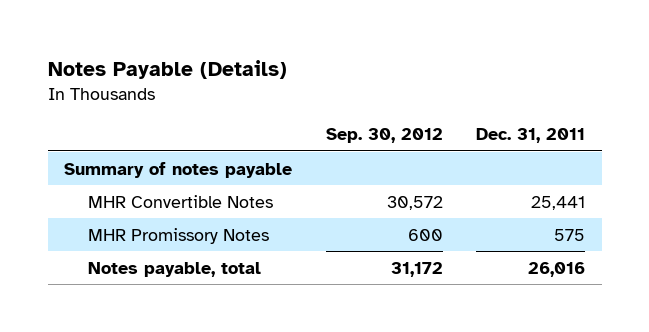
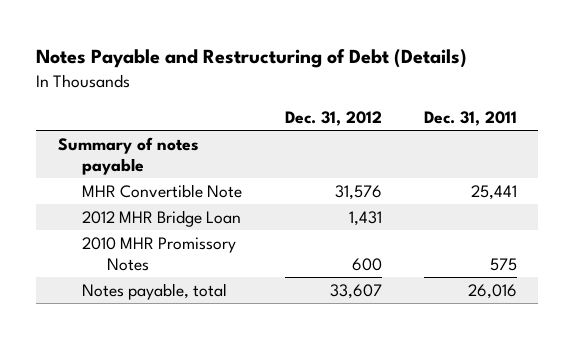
[47,59,287,79] Notes Payable (Details) -> [36,49,468,69] Notes Payable and Restructuring of Debt (Details)
[325,128,443,144] Sep. 30, 2012 -> none
none -> [284,110,382,126] Dec. 31, 2012
[87,194,273,208] MHR Convertible Notes -> [82,183,243,198] MHR Convertible Note
none -> [82,209,242,227] 2012 MHR Bridge Loan
[87,227,269,244] MHR Promissory Notes -> [82,236,237,271] 2010 MHR Promissory Notes

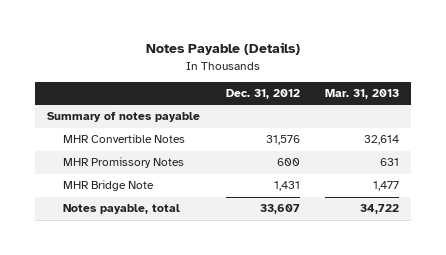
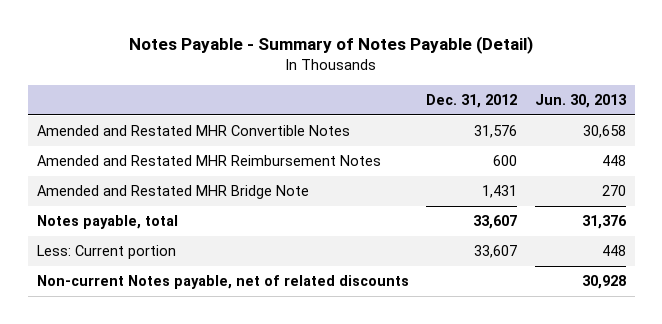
[146,42,301,56] Notes Payable (Details) -> [129,36,534,55] Notes Payable - Summary of Notes Payable (Detail)
[324,89,399,100] Mar. 31, 2013 -> none
none -> [534,93,627,108] Jun. 30, 2013
[47,111,201,123] Summary of notes payable -> none
[62,134,185,144] MHR Convertible Notes -> [36,125,350,137] Amended and Restated MHR Convertible Notes
[62,157,184,169] MHR Promissory Notes -> [36,155,381,167] Amended and Restated MHR Reimbursement Notes
[62,180,154,192] MHR Bridge Note -> [36,185,309,200] Amended and Restated MHR Bridge Note
none -> [36,245,176,260] Less: Current portion
none -> [36,275,409,290] Non-current Notes payable, net of related discounts

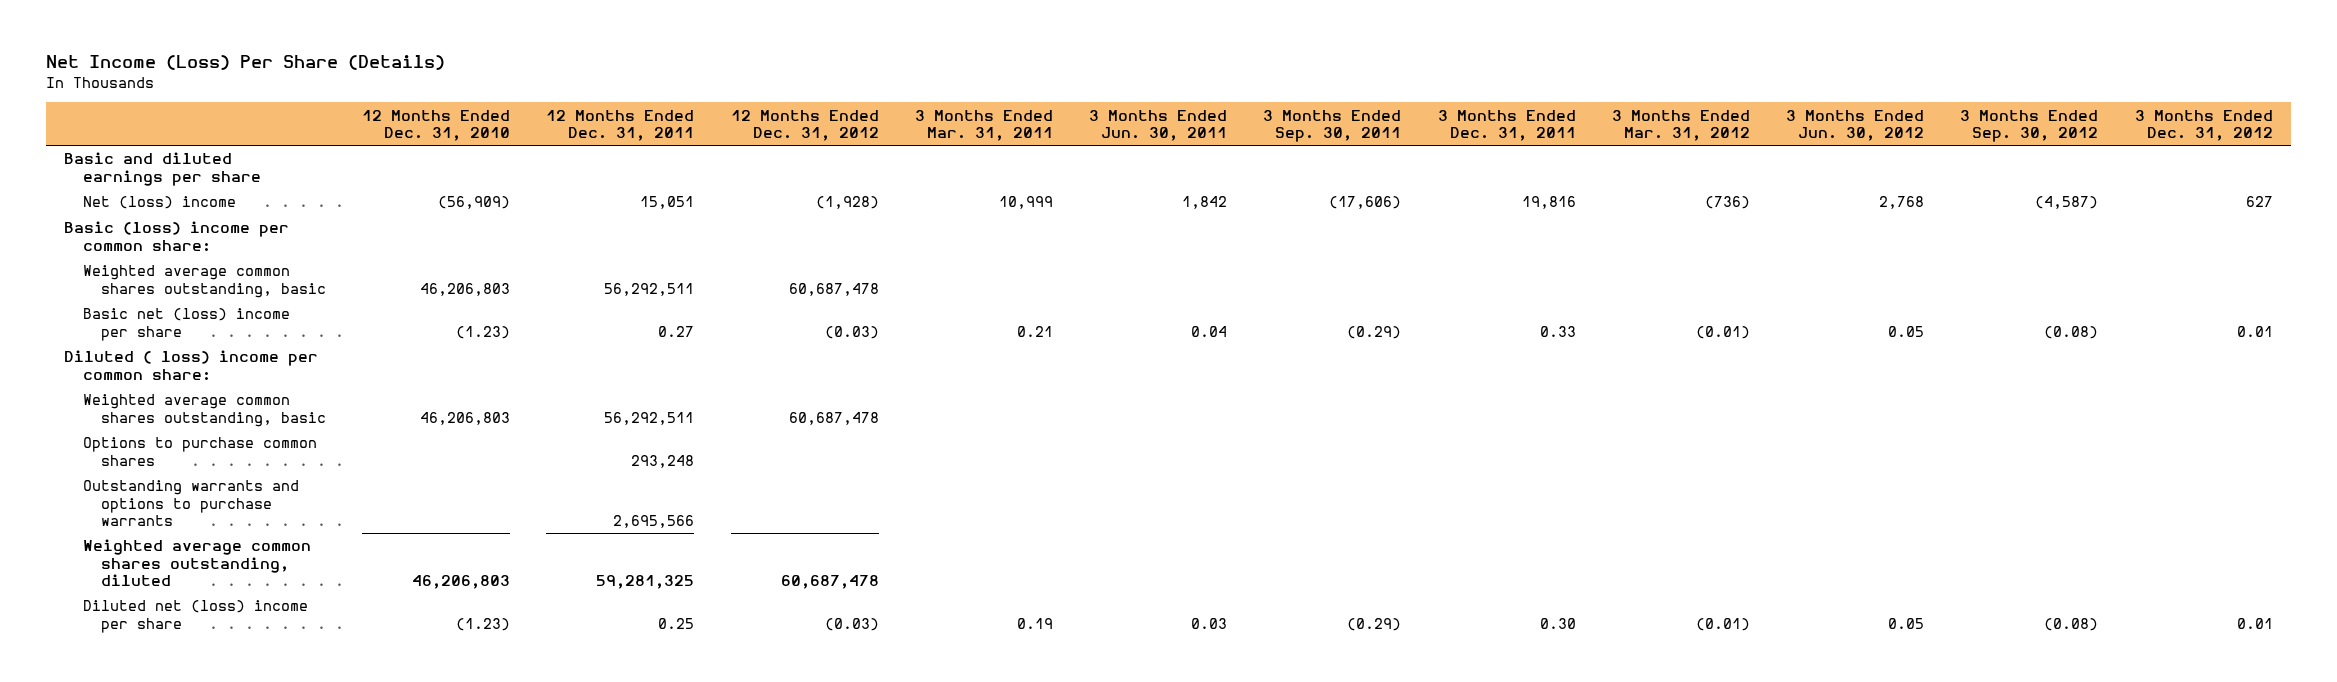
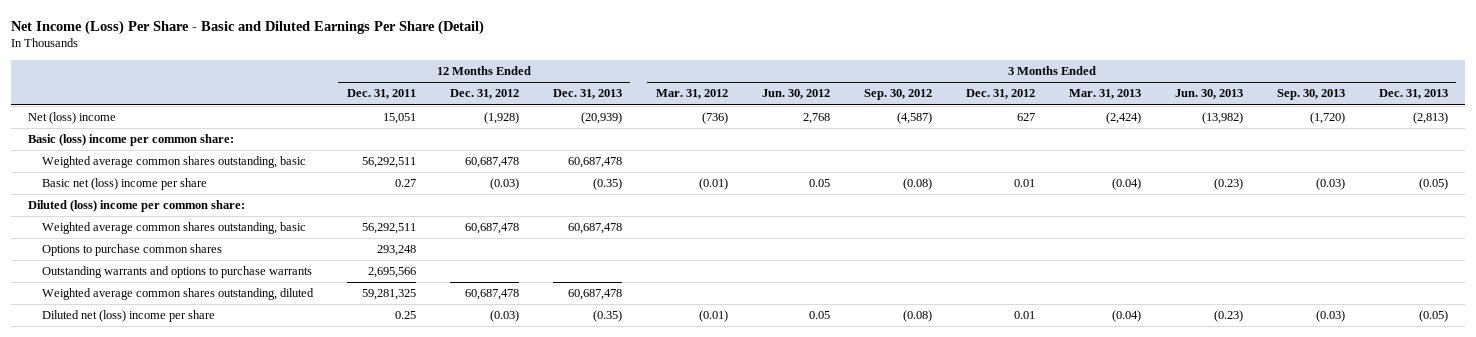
[46,55,446,71] Net Income (Loss) Per Share (Details) -> [11,19,485,35] Net Income (Loss) Per Share - Basic and Diluted Earnings Per Share (Detail)
[362,109,511,141] 12 Months Ended Dec. 31, 2010 -> none
[914,109,1053,141] 3 Months Ended Mar. 31, 2011 -> none
[1089,109,1228,141] 3 Months Ended Jun. 30, 2011 -> none
[1263,109,1402,142] 3 Months Ended Sep. 30, 2011 -> none
[1437,109,1576,141] 3 Months Ended Dec. 31, 2011 -> none
none -> [552,89,622,100] Dec. 31, 2013
none -> [1068,89,1141,100] Mar. 31, 2013
none -> [1174,89,1243,100] Jun. 30, 2013
none -> [1276,89,1345,101] Sep. 30, 2013
none -> [1378,89,1448,100] Dec. 31, 2013
[64,152,261,186] Basic and diluted earnings per share -> none
[64,350,319,381] Diluted ( loss) income per common share: -> [28,200,246,213] Diluted (loss) income per common share:

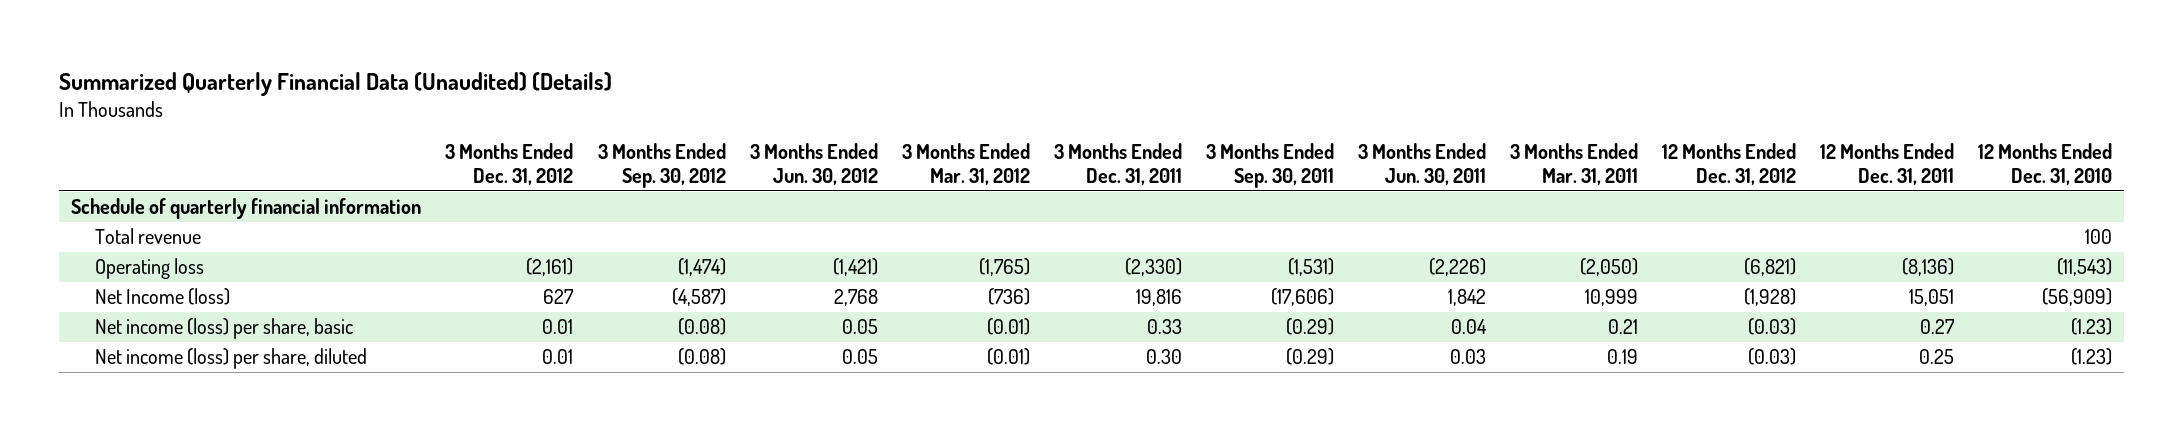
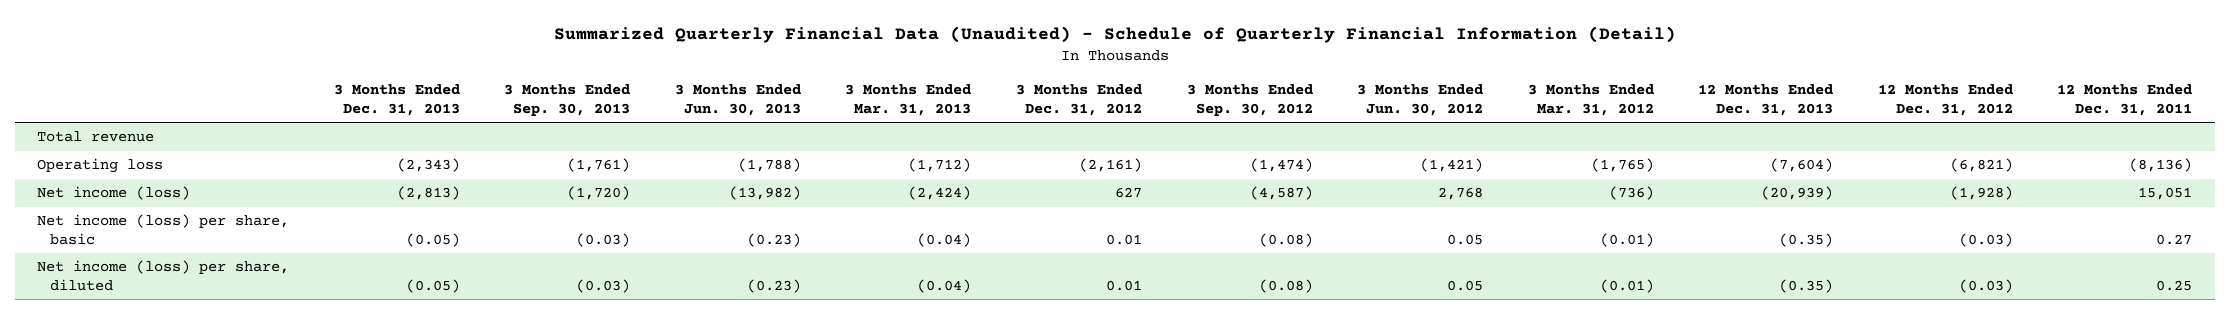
[59,72,613,97] Summarized Quarterly Financial Data (Unaudited) (Details) -> [553,26,1676,44] Summarized Quarterly Financial Data (Unaudited) - Schedule of Quarterly Financial Information (Detail)
[1053,143,1182,186] 3 Months Ended Dec. 31, 2011 -> none
[1205,143,1334,189] 3 Months Ended Sep. 30, 2011 -> none
[1357,143,1486,186] 3 Months Ended Jun. 30, 2011 -> none
[1510,143,1639,186] 3 Months Ended Mar. 31, 2011 -> none
[1978,143,2113,186] 12 Months Ended Dec. 31, 2010 -> none
none -> [333,84,460,116] 3 Months Ended Dec. 31, 2013
none -> [504,84,631,116] 3 Months Ended Sep. 30, 2013
none -> [674,84,801,116] 3 Months Ended Jun. 30, 2013
none -> [845,84,972,116] 3 Months Ended Mar. 31, 2013
none -> [1698,84,1834,116] 12 Months Ended Dec. 31, 2013
[71,198,422,220] Schedule of quarterly financial information -> none
[95,288,231,306] Net Income (loss) -> [37,186,191,201] Net income (loss)

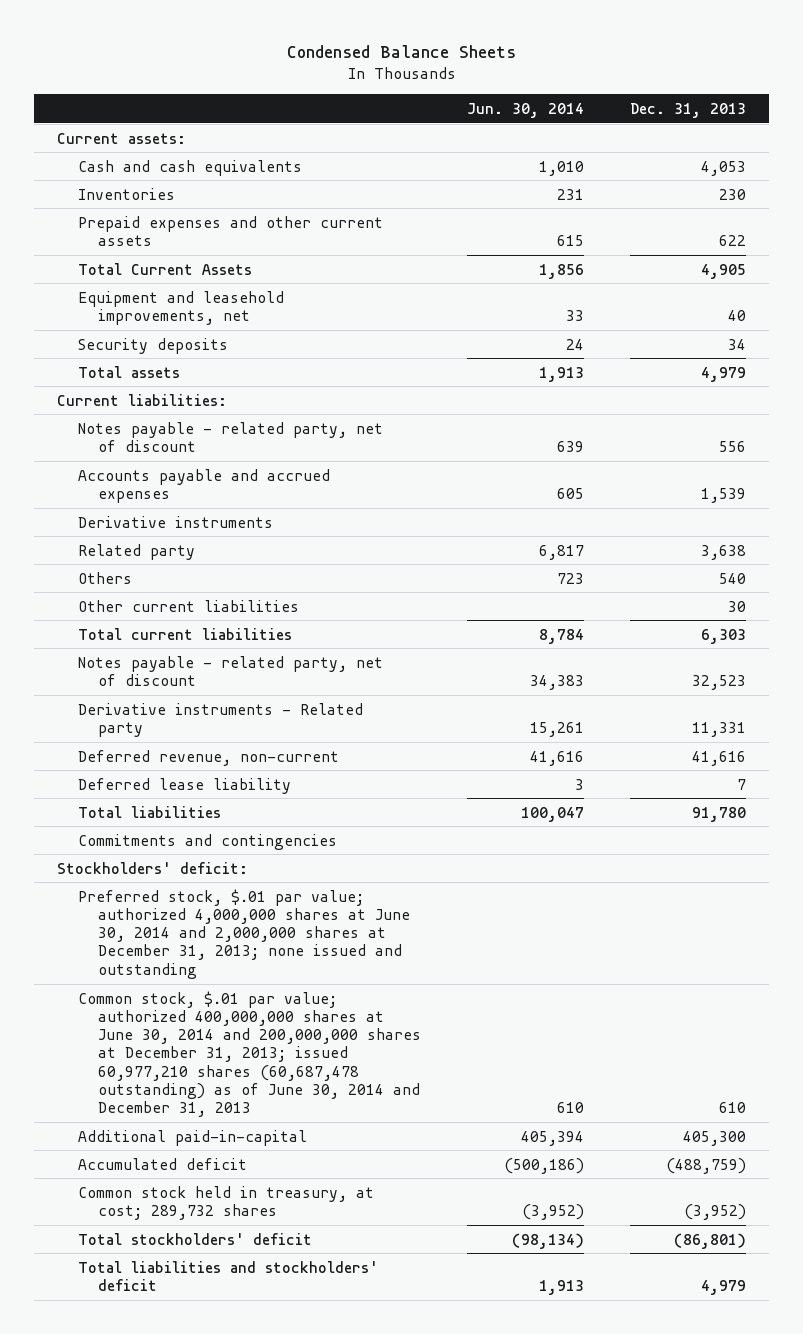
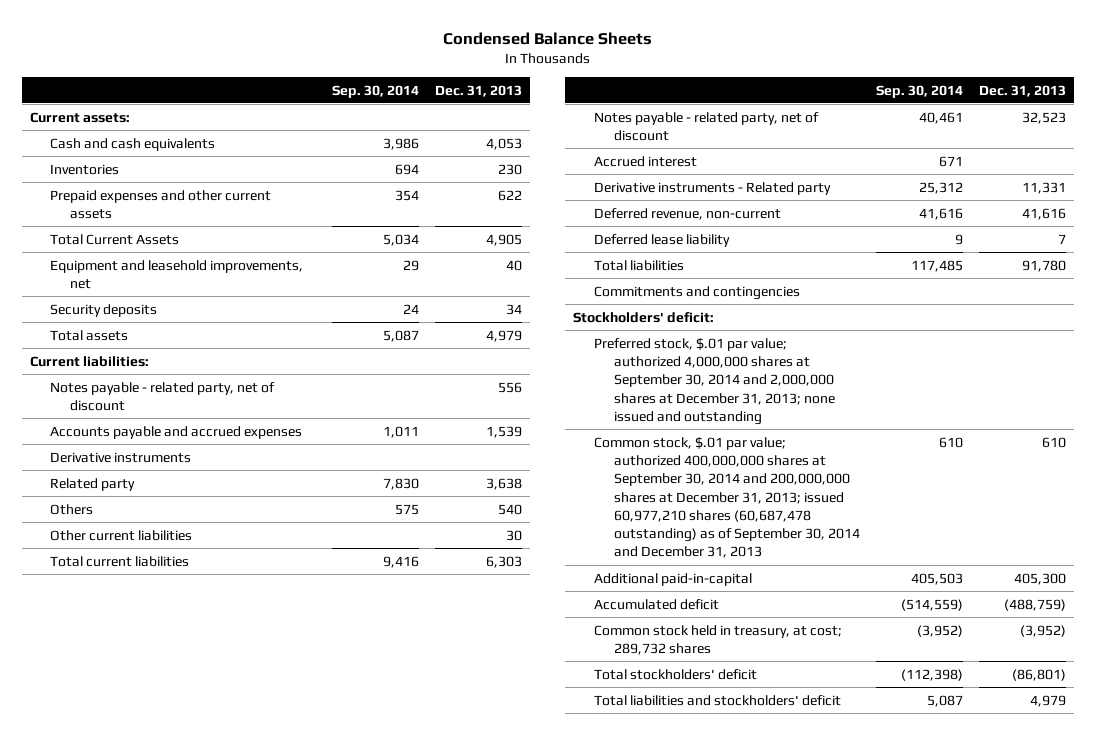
[467,102,585,118] Jun. 30, 2014 -> none
none -> [332,84,420,98] Sep. 30, 2014
none -> [593,155,697,167] Accrued interest
[77,888,411,979] Preferred stock, $.01 par value; authorized 4,000,000 shares at June 30, 2014 and 2,000,000 shares at December 31, 2013; none issued and outstanding -> [593,337,836,425] Preferred stock, $.01 par value; authorized 4,000,000 shares at September 30, 2014 and 2,000,000 shares at December 31, 2013; none issued and outstanding
[77,990,422,1118] Common stock, $.01 par value; authorized 400,000,000 shares at June 30, 2014 and 200,000,000 shares at December 31, 2013; issued 60,977,210 shares (60,687,478 outstanding) as of June 30, 2014 and December 31, 2013 -> [593,436,861,559] Common stock, $.01 par value; authorized 400,000,000 shares at September 30, 2014 and 200,000,000 shares at December 31, 2013; issued 60,977,210 shares (60,687,478 outstanding) as of September 30, 2014 and December 31, 2013

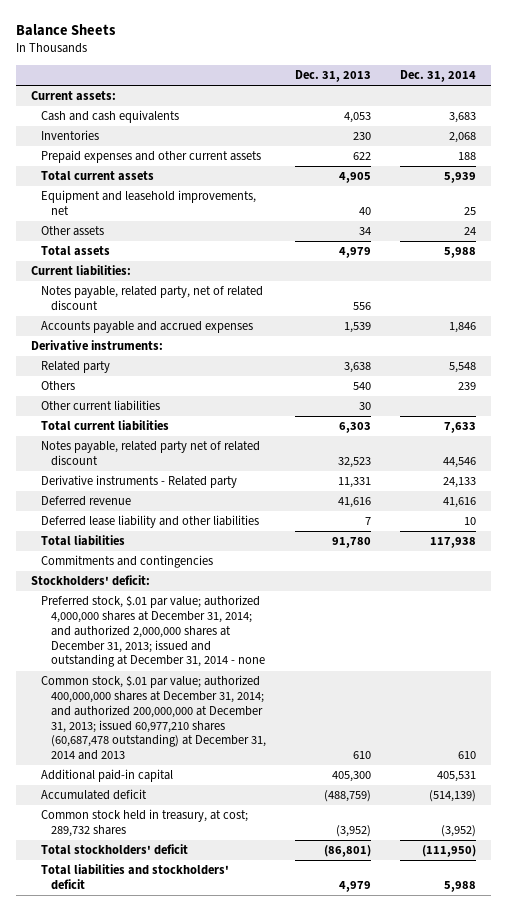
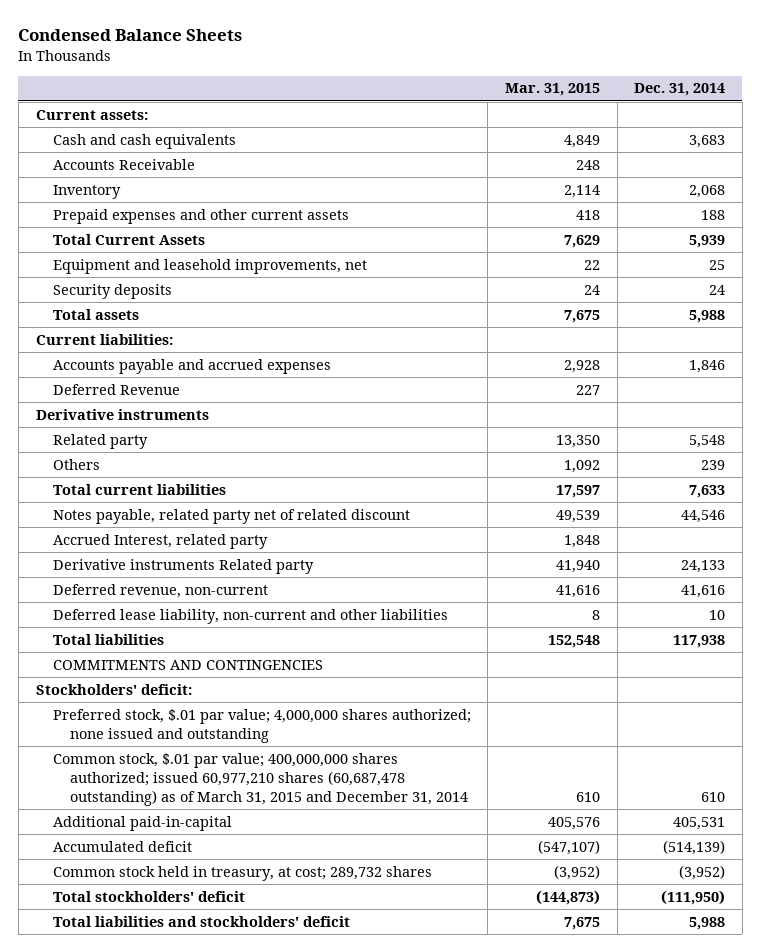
[16,24,117,37] Balance Sheets -> [18,29,243,42] Condensed Balance Sheets
[295,69,372,82] Dec. 31, 2013 -> none
none -> [505,83,601,97] Mar. 31, 2015
none -> [52,158,195,170] Accounts Receivable
[40,130,99,141] Inventories -> [52,184,121,199] Inventory
[40,171,154,182] Total current assets -> [52,233,205,245] Total Current Assets
[40,226,104,237] Other assets -> none
none -> [52,283,172,299] Security deposits
[40,286,263,312] Notes payable, related party, net of related discount -> none
none -> [52,383,180,395] Deferred Revenue
[30,340,163,352] Derivative instruments: -> [35,408,209,420] Derivative instruments
[40,400,160,412] Other current liabilities -> none
none -> [52,533,268,549] Accrued Interest, related party
[40,475,237,489] Derivative instruments - Related party -> [52,558,314,574] Derivative instruments Related party
[40,496,131,507] Deferred revenue -> [52,583,268,598] Deferred revenue, non-current
[40,515,259,529] Deferred lease liability and other liabilities -> [52,608,448,624] Deferred lease liability, non-current and other liabilities
[40,555,213,569] Commitments and contingencies -> [52,659,323,670] COMMITMENTS AND CONTINGENCIES
[40,595,265,668] Preferred stock, $.01 par value; authorized 4,000,000 shares at December 31, 2014; and authorized 2,000,000 shares at December 31, 2013; issued and outstanding at December 31, 2014 - none -> [52,708,471,743] Preferred stock, $.01 par value; 4,000,000 shares authorized; none issued and outstanding
[40,675,266,761] Common stock, $.01 par value; authorized 400,000,000 shares at December 31, 2014; and authorized 200,000,000 at December 31, 2013; issued 60,977,210 shares (60,687,478 outstanding) at December 31, 2014 and 2013 -> [52,752,468,806] Common stock, $.01 par value; 400,000,000 shares authorized; issued 60,977,210 shares (60,687,478 outstanding) as of March 31, 2015 and December 31, 2014
[40,769,173,783] Additional paid-in capital -> [52,815,232,831] Additional paid-in-capital

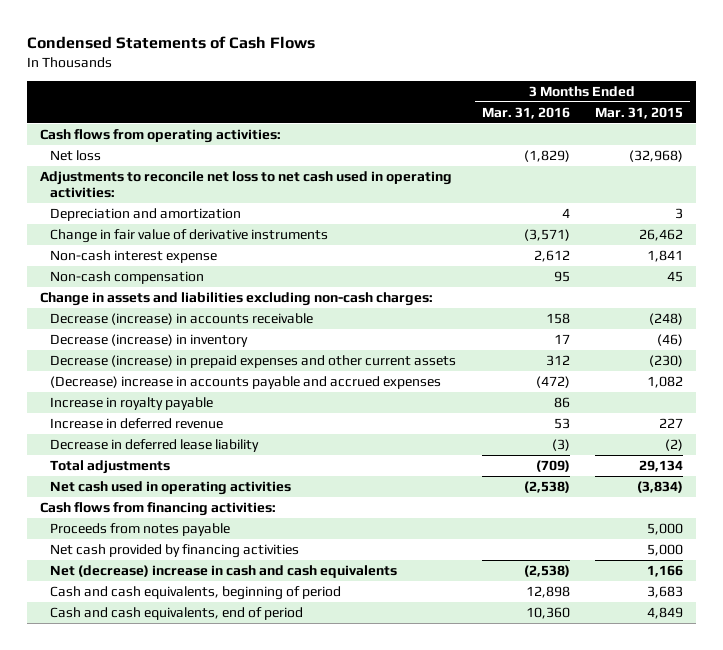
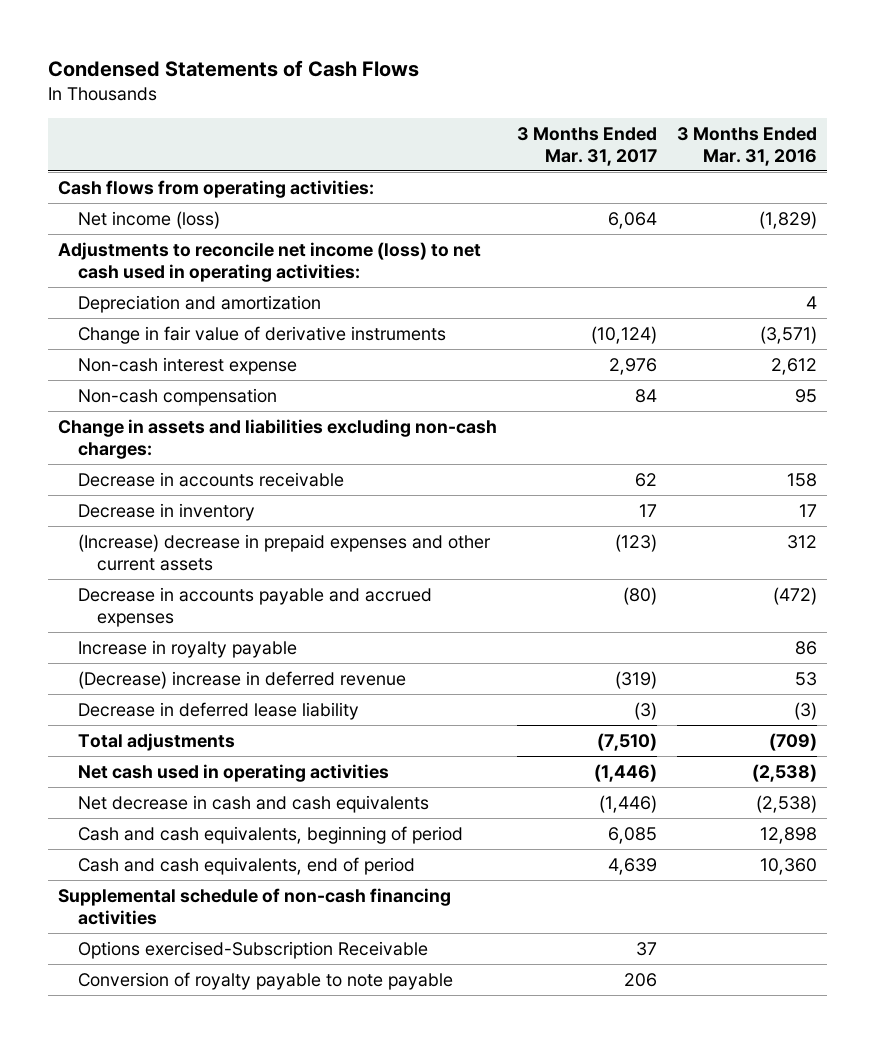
[595,106,684,119] Mar. 31, 2015 -> none
none -> [517,126,658,166] 3 Months Ended Mar. 31, 2017
[50,149,102,161] Net loss -> [77,210,220,229] Net income (loss)
[39,170,452,198] Adjustments to reconcile net loss to net cash used in operating activities: -> [58,241,482,282] Adjustments to reconcile net income (loss) to net cash used in operating activities:
[50,312,314,325] Decrease (increase) in accounts receivable -> [77,471,344,487] Decrease in accounts receivable
[50,333,249,347] Decrease (increase) in inventory -> [77,502,255,521] Decrease in inventory
[50,354,457,368] Decrease (increase) in prepaid expenses and other current assets -> [77,533,491,571] (Increase) decrease in prepaid expenses and other current assets
[50,375,442,389] (Decrease) increase in accounts payable and accrued expenses -> [77,586,432,627] Decrease in accounts payable and accrued expenses
[50,417,224,429] Increase in deferred revenue -> [77,670,406,689] (Decrease) increase in deferred revenue
[39,501,276,516] Cash flows from financing activities: -> none
[50,522,231,536] Proceeds from notes payable -> none
[50,543,300,558] Net cash provided by financing activities -> none
[50,564,398,578] Net (decrease) increase in cash and cash equivalents -> [77,794,429,813] Net decrease in cash and cash equivalents
none -> [58,887,452,925] Supplemental schedule of non-cash financing activities
none -> [77,940,428,959] Options exercised-Subscription Receivable
none -> [77,971,453,990] Conversion of royalty payable to note payable

